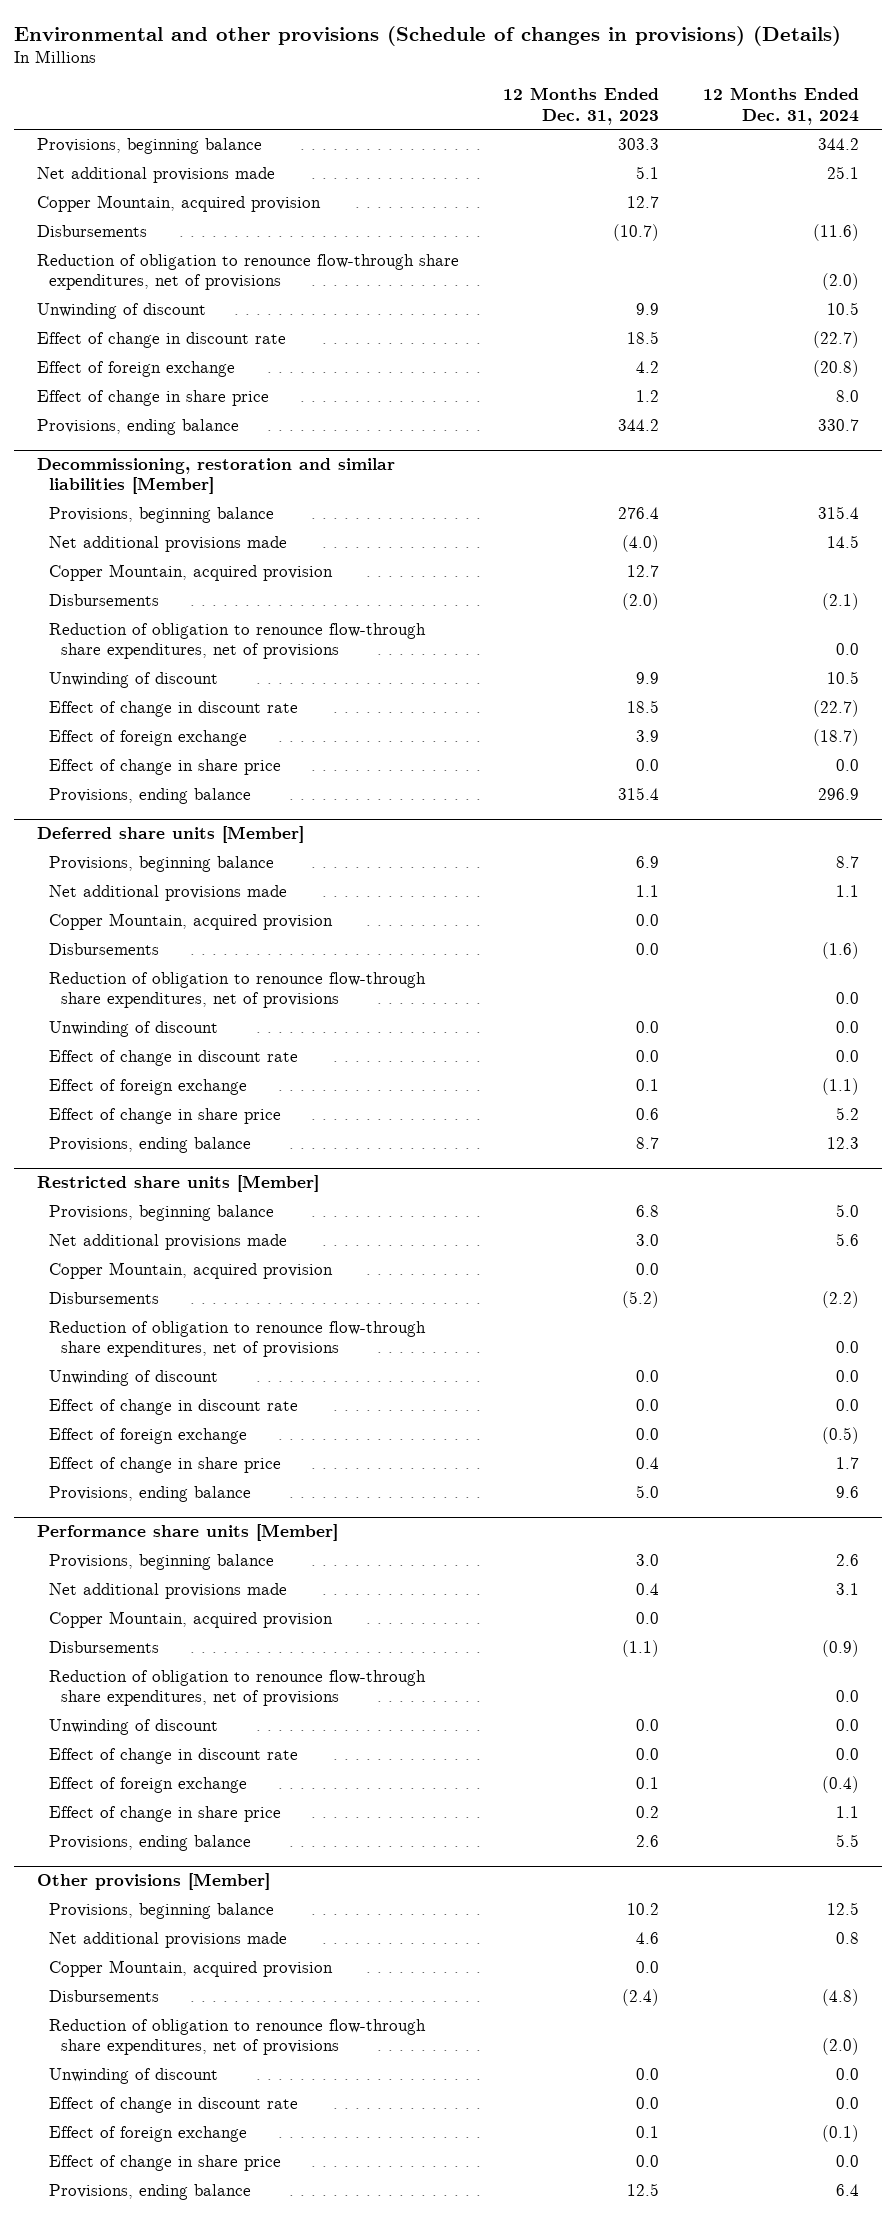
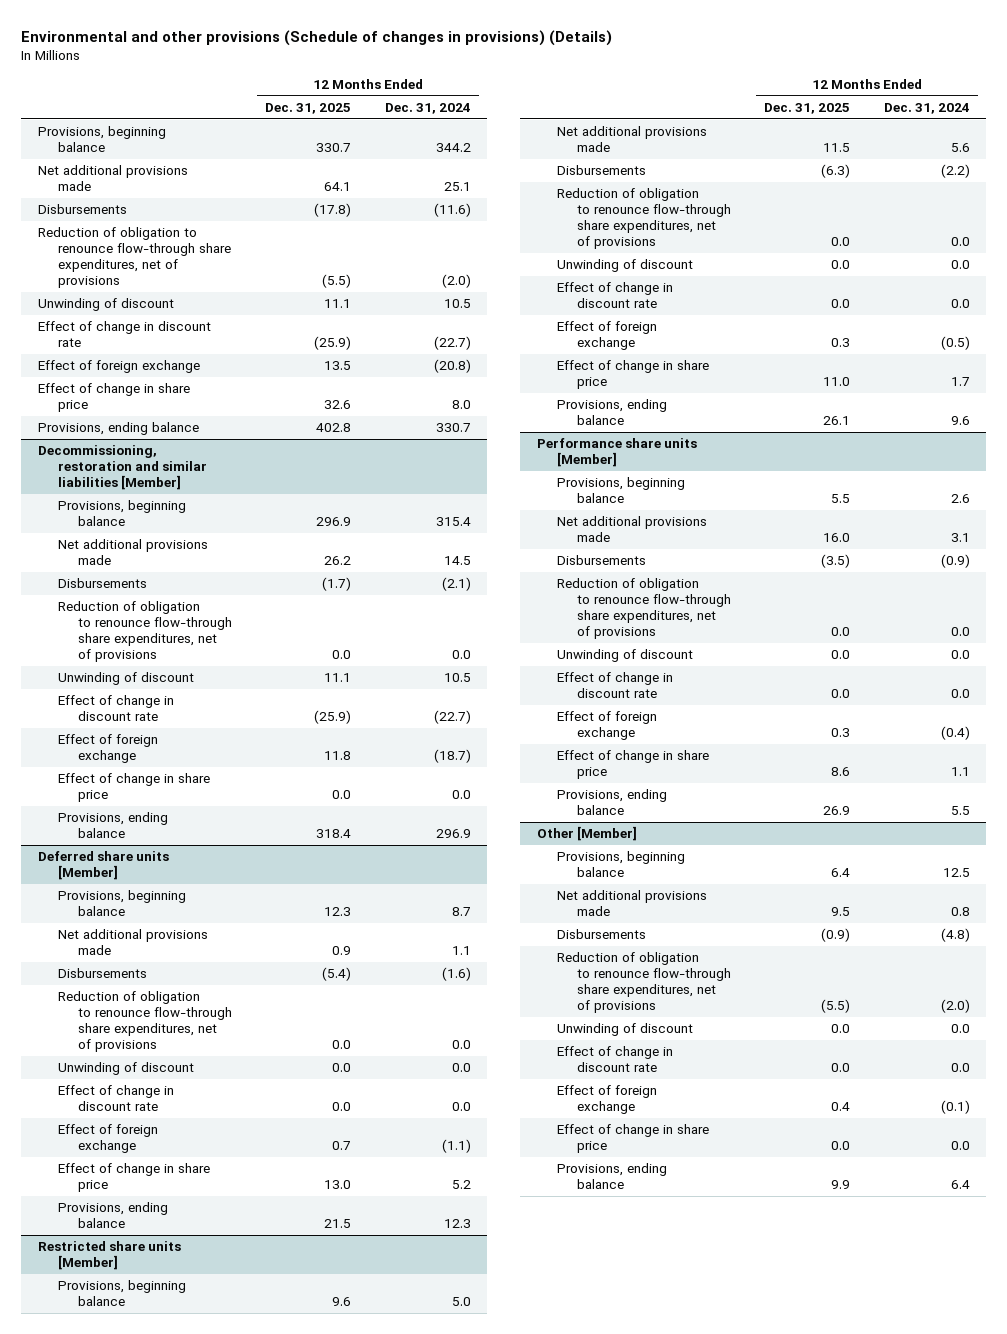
[503,87,660,125] 12 Months Ended Dec. 31, 2023 -> none
none -> [265,103,352,115] Dec. 31, 2025
[36,195,321,213] Copper Mountain, acquired provision -> none
[48,564,333,582] Copper Mountain, acquired provision -> none
[48,913,333,931] Copper Mountain, acquired provision -> none
[48,1262,333,1280] Copper Mountain, acquired provision -> none
[48,1611,333,1629] Copper Mountain, acquired provision -> none
[36,1873,270,1891] Other provisions [Member] -> [536,826,637,842] Other [Member]
[48,1960,333,1978] Copper Mountain, acquired provision -> none

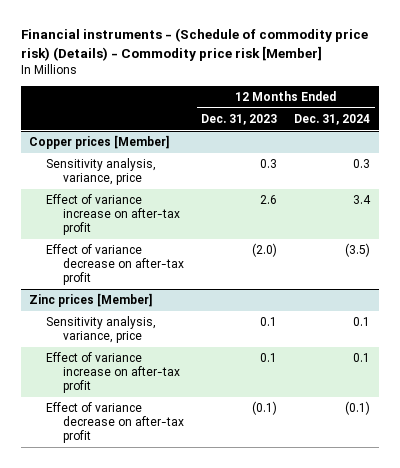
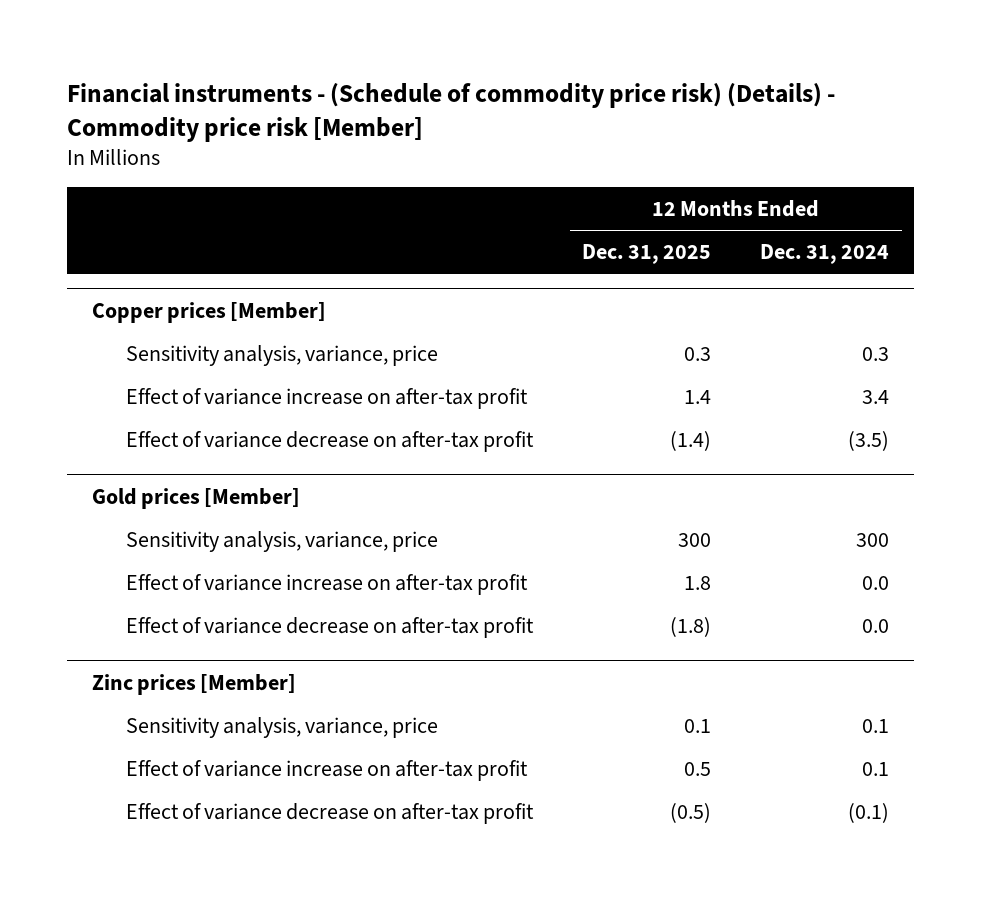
[201,114,278,126] Dec. 31, 2023 -> none
none -> [582,244,712,265] Dec. 31, 2025
none -> [91,487,300,509] Gold prices [Member]
none -> [125,530,438,552] Sensitivity analysis, variance, price
none -> [125,573,528,595] Effect of variance increase on after-tax profit
none -> [125,616,534,638] Effect of variance decrease on after-tax profit

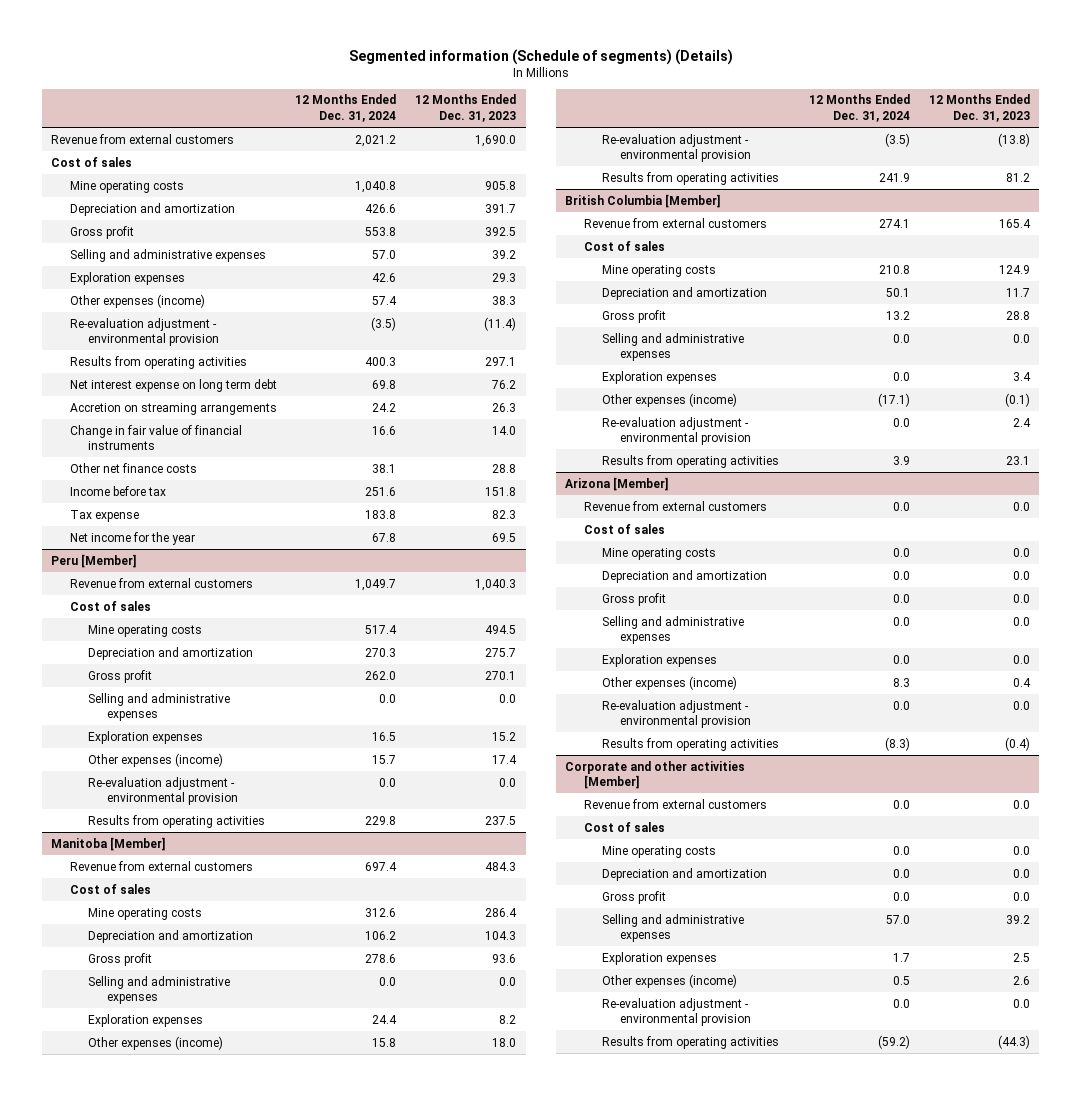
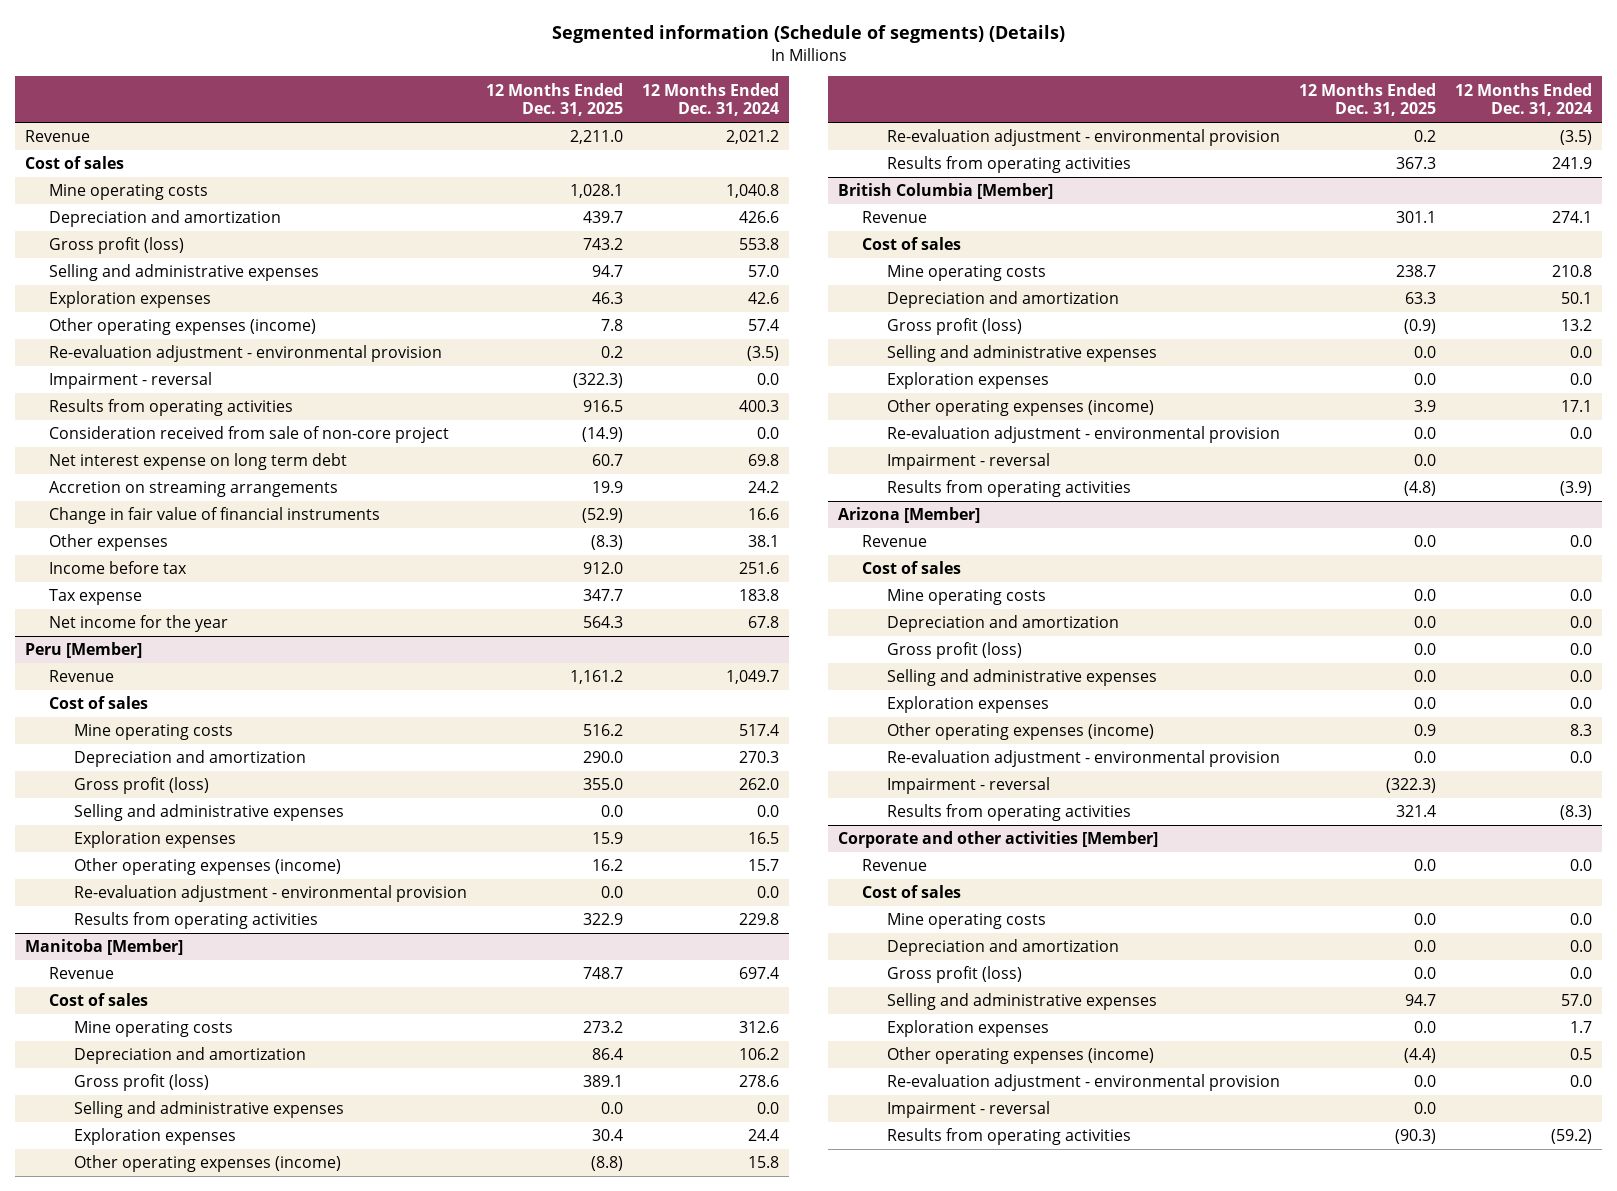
[415,94,517,123] 12 Months Ended Dec. 31, 2023 -> none
none -> [486,82,624,116] 12 Months Ended Dec. 31, 2025
[51,133,235,144] Revenue from external customers -> [24,130,90,143] Revenue
[69,225,134,239] Gross profit -> [49,237,185,255] Gross profit (loss)
[69,293,205,308] Other expenses (income) -> [49,318,317,336] Other operating expenses (income)
none -> [49,372,213,390] Impairment - reversal
none -> [49,426,450,444] Consideration received from sale of non-core project
[69,462,197,473] Other net finance costs -> [49,534,169,552] Other expenses
[69,577,253,588] Revenue from external customers -> [49,670,115,683] Revenue
[88,669,153,683] Gross profit -> [74,777,210,795] Gross profit (loss)
[88,752,224,767] Other expenses (income) -> [74,858,342,876] Other operating expenses (income)
[69,860,253,871] Revenue from external customers -> [49,967,115,980] Revenue
[88,952,153,966] Gross profit -> [74,1074,210,1092] Gross profit (loss)
[88,1035,224,1050] Other expenses (income) -> [74,1155,342,1173] Other operating expenses (income)
[583,217,767,228] Revenue from external customers -> [862,211,928,224] Revenue
[601,309,666,323] Gross profit -> [887,318,1023,336] Gross profit (loss)
[601,392,737,407] Other expenses (income) -> [887,399,1155,417] Other operating expenses (income)
[878,392,911,407] (17.1) -> [1561,400,1593,413] 17.1
none -> [887,453,1051,471] Impairment - reversal
[893,455,911,465] 3.9 -> [1560,481,1593,497] (3.9)
[583,500,767,511] Revenue from external customers -> [862,535,928,548] Revenue
[601,592,666,606] Gross profit -> [887,642,1023,660] Gross profit (loss)
[601,675,737,690] Other expenses (income) -> [887,723,1155,741] Other operating expenses (income)
none -> [887,777,1051,795] Impairment - reversal
[583,798,767,809] Revenue from external customers -> [862,859,928,872] Revenue
[601,890,666,904] Gross profit -> [887,966,1023,984] Gross profit (loss)
[601,973,737,988] Other expenses (income) -> [887,1047,1155,1065] Other operating expenses (income)
none -> [887,1101,1051,1119] Impairment - reversal

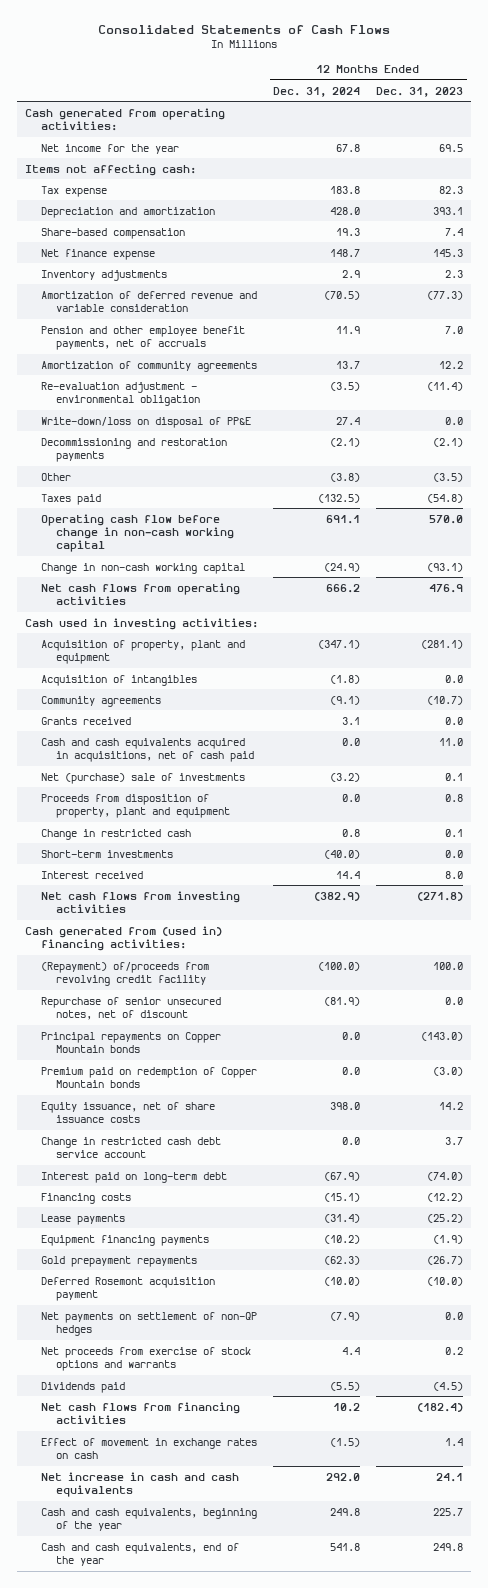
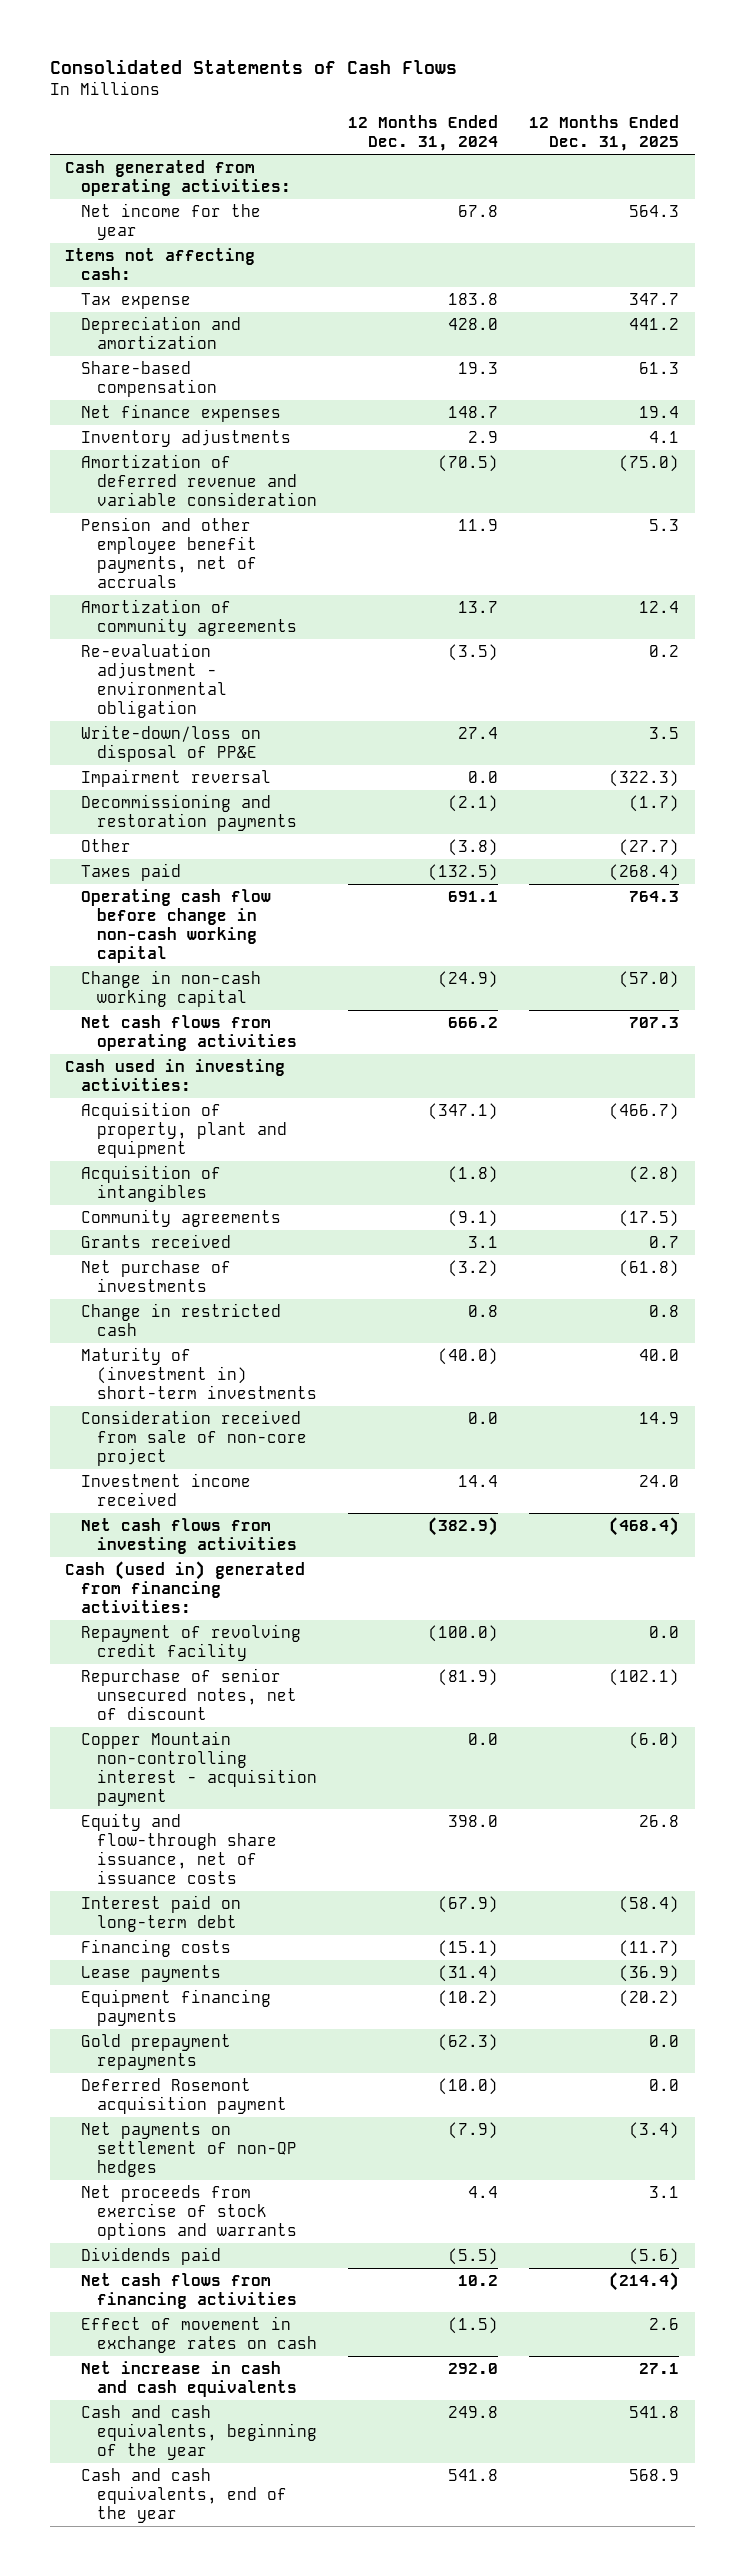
[375,86,463,97] Dec. 31, 2023 -> none
none -> [529,114,680,152] 12 Months Ended Dec. 31, 2025
[40,248,155,260] Net finance expense -> [80,403,281,422] Net finance expenses
none -> [80,768,271,787] Impairment reversal
[40,737,255,763] Cash and cash equivalents acquired in acquisitions, net of cash paid -> none
[40,793,231,819] Proceeds from disposition of property, plant and equipment -> none
[40,772,245,784] Net (purchase) sale of investments -> [80,1259,231,1293] Net purchase of investments
[40,849,173,858] Short-term investments -> [80,1346,317,1400] Maturity of (investment in) short-term investments
none -> [80,1409,307,1467] Consideration received from sale of non-core project
[40,870,143,879] Interest received -> [80,1472,251,1507] Investment income received
[24,925,222,952] Cash generated from (used in) financing activities: -> [65,1560,306,1614] Cash (used in) generated from financing activities:
[40,961,209,987] (Repayment) of/proceeds from revolving credit facility -> [80,1623,301,1662] Repayment of revolving credit facility
[40,1031,221,1054] Principal repayments on Copper Mountain bonds -> none
[40,1066,257,1089] Premium paid on redemption of Copper Mountain bonds -> none
[40,1136,221,1159] Change in restricted cash debt service account -> none
none -> [80,1730,317,1807] Copper Mountain non-controlling interest - acquisition payment
[40,1101,215,1124] Equity issuance, net of share issuance costs -> [80,1812,277,1885] Equity and flow-through share issuance, net of issuance costs

